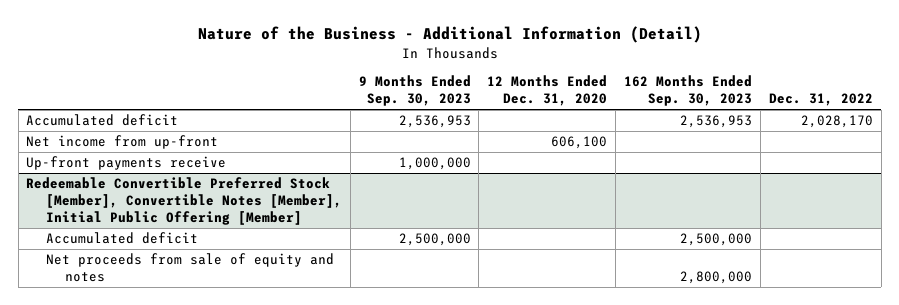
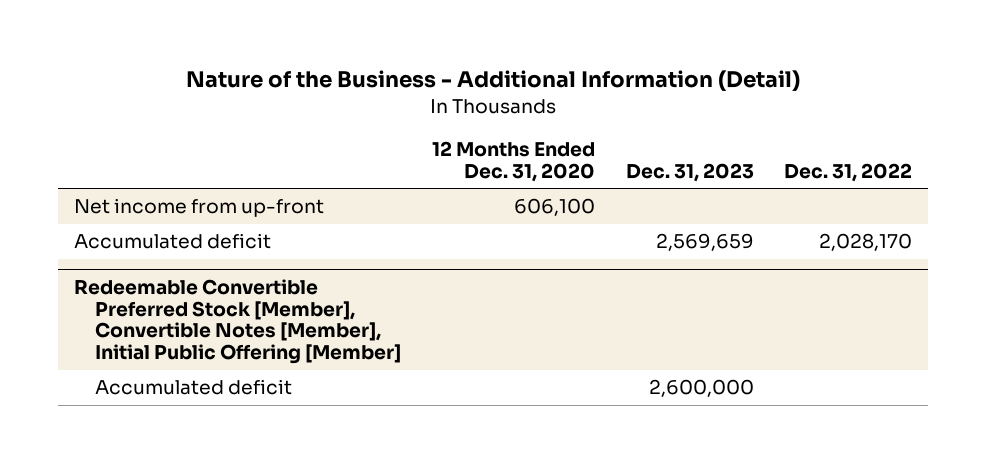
[358,75,471,107] 9 Months Ended Sep. 30, 2023 -> none
[623,75,752,107] 162 Months Ended Sep. 30, 2023 -> none
none -> [625,162,754,182] Dec. 31, 2023
[26,156,227,171] Up-front payments receive -> none
[26,114,179,127] Accumulated deficit -> [73,233,271,250] Accumulated deficit
[45,253,334,283] Net proceeds from sale of equity and notes -> none

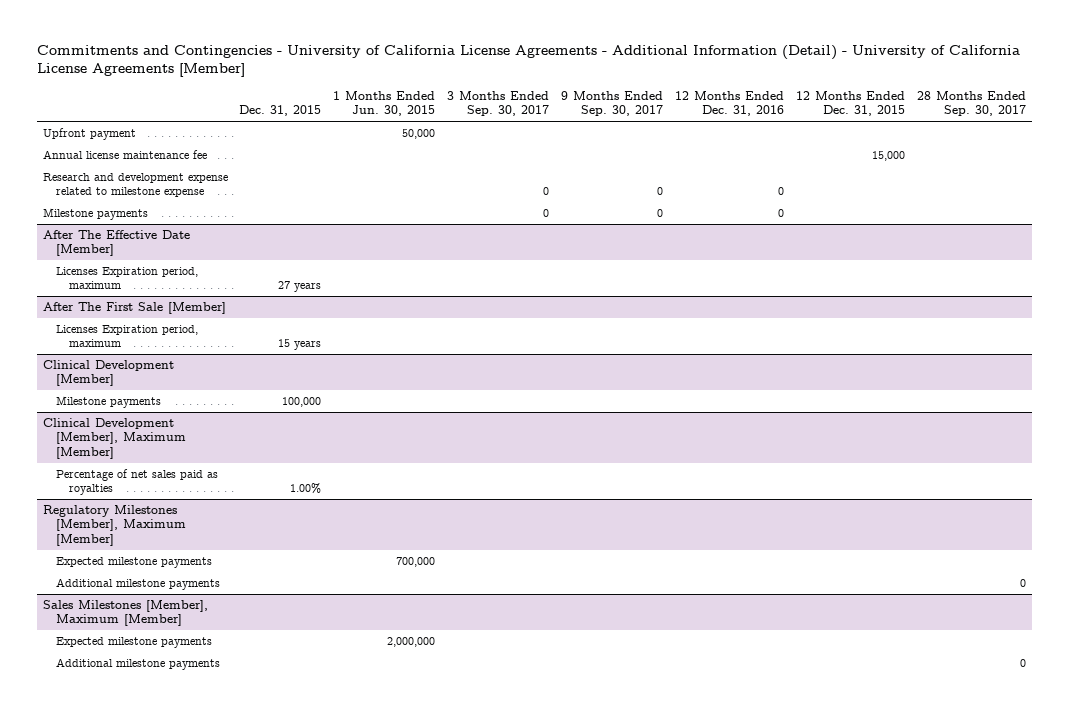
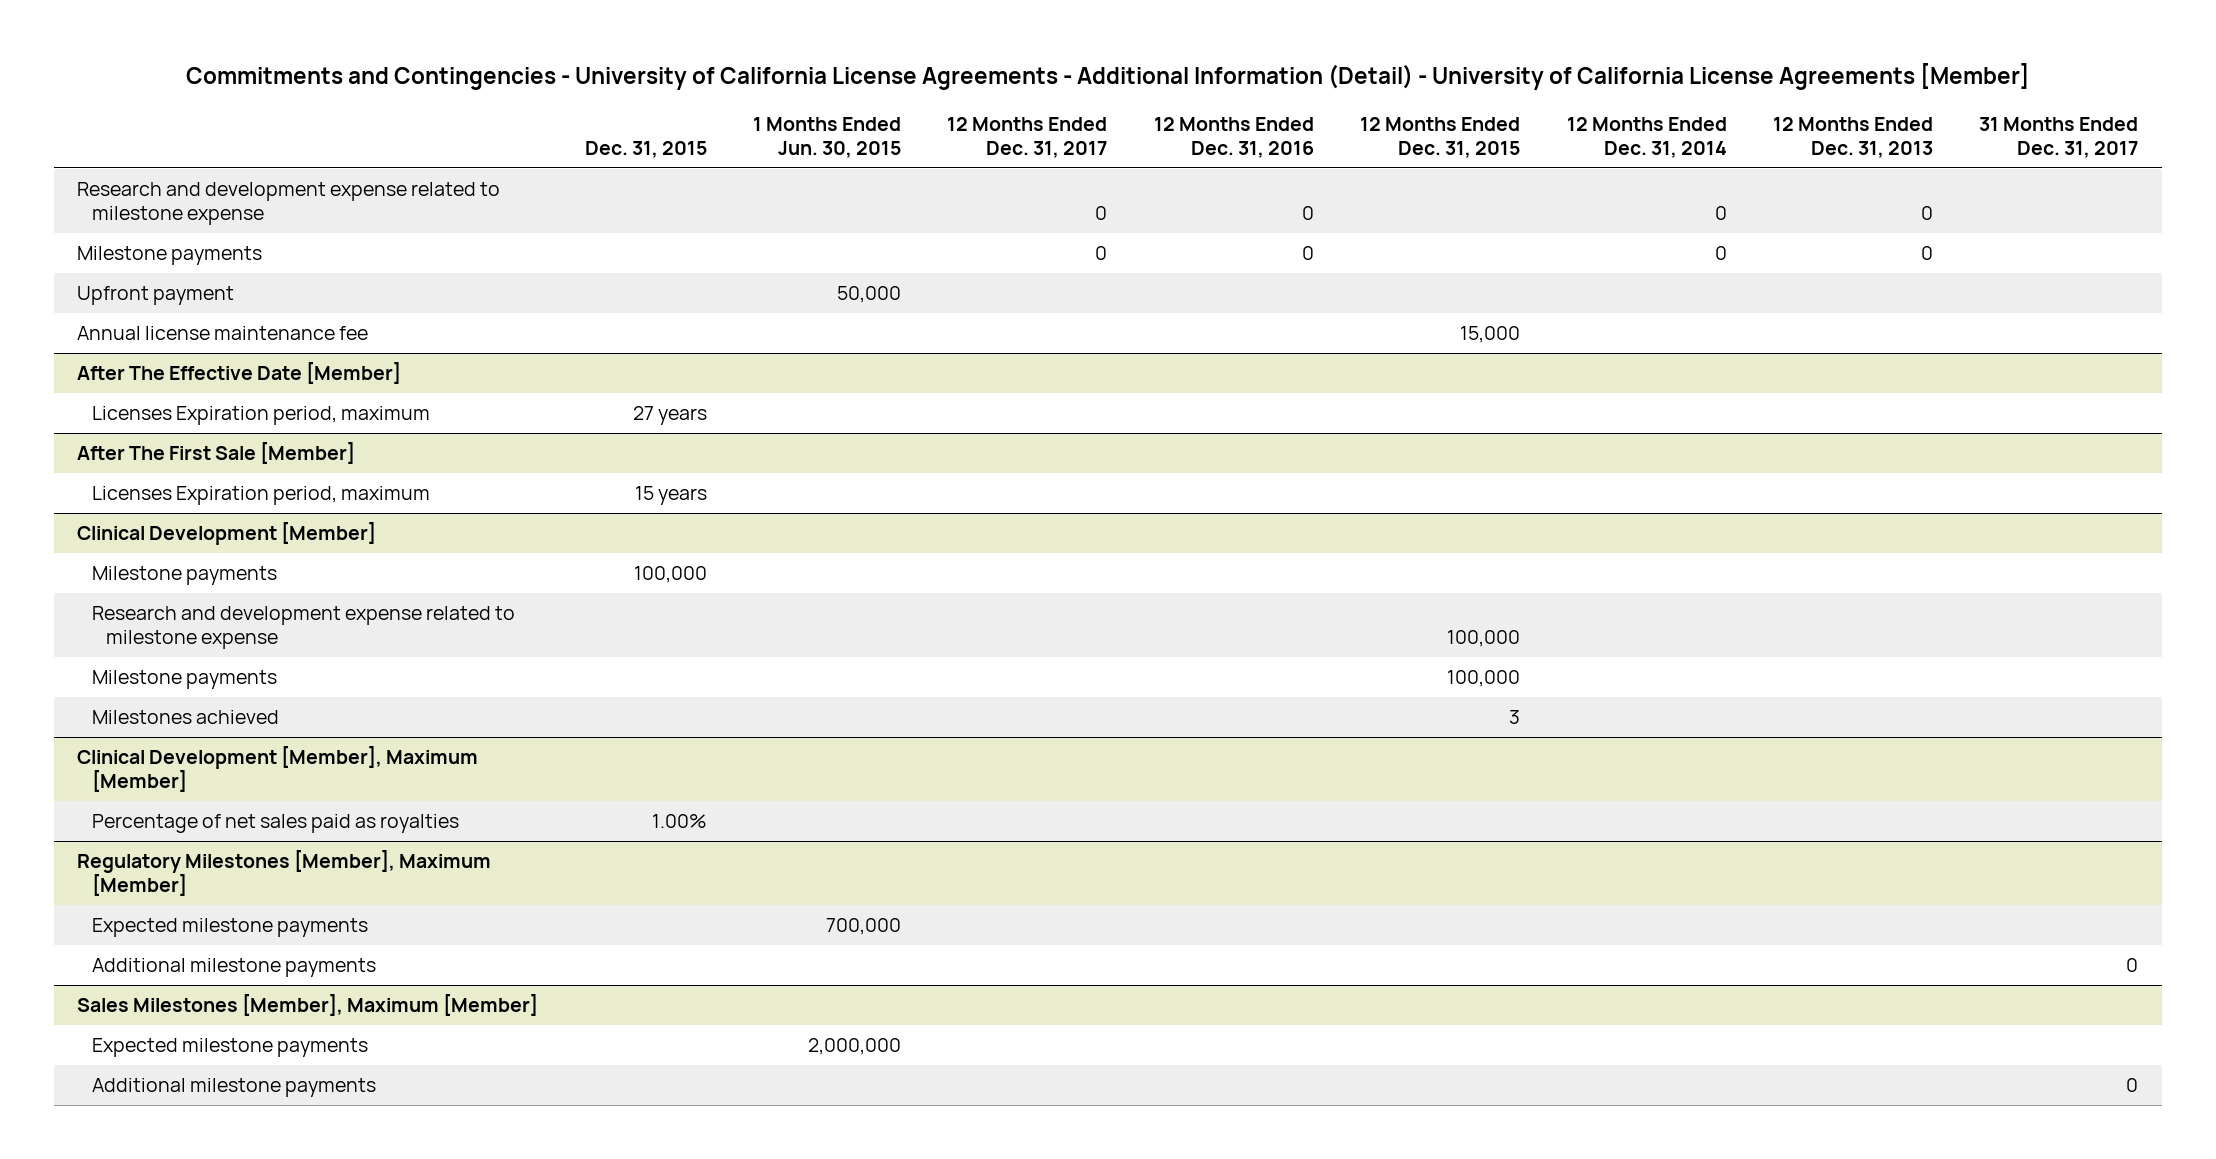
[447,90,550,117] 3 Months Ended Sep. 30, 2017 -> none
[561,90,664,117] 9 Months Ended Sep. 30, 2017 -> none
[917,90,1027,117] 28 Months Ended Sep. 30, 2017 -> none
none -> [947,116,1108,159] 12 Months Ended Dec. 31, 2017
none -> [1566,116,1727,159] 12 Months Ended Dec. 31, 2014
none -> [1773,116,1934,159] 12 Months Ended Dec. 31, 2013
none -> [1979,116,2139,159] 31 Months Ended Dec. 31, 2017
[42,127,136,140] Upfront payment -> [77,285,235,305] Upfront payment
[42,149,207,159] Annual license maintenance fee -> [77,325,369,340] Annual license maintenance fee
none -> [91,605,515,650] Research and development expense related to milestone expense
none -> [91,669,277,689] Milestone payments
none -> [91,709,279,724] Milestones achieved

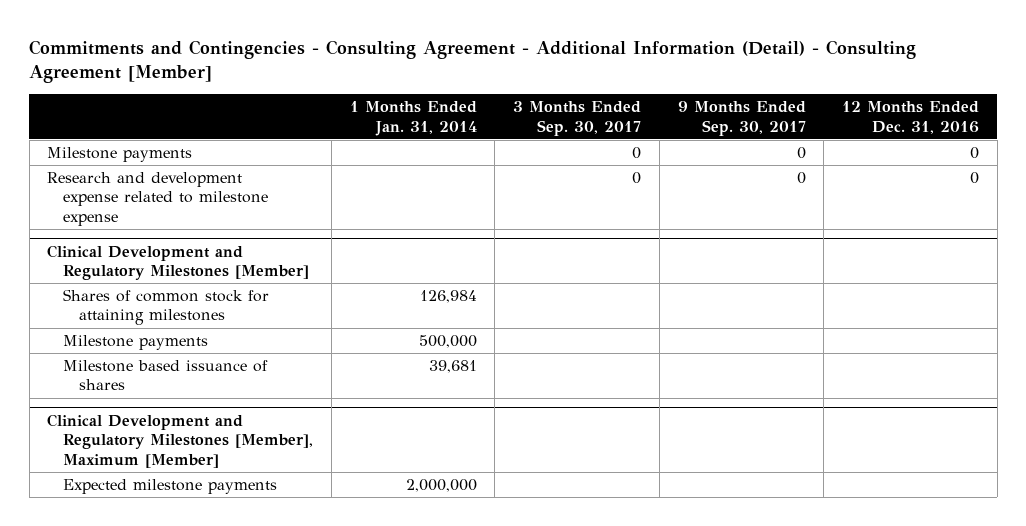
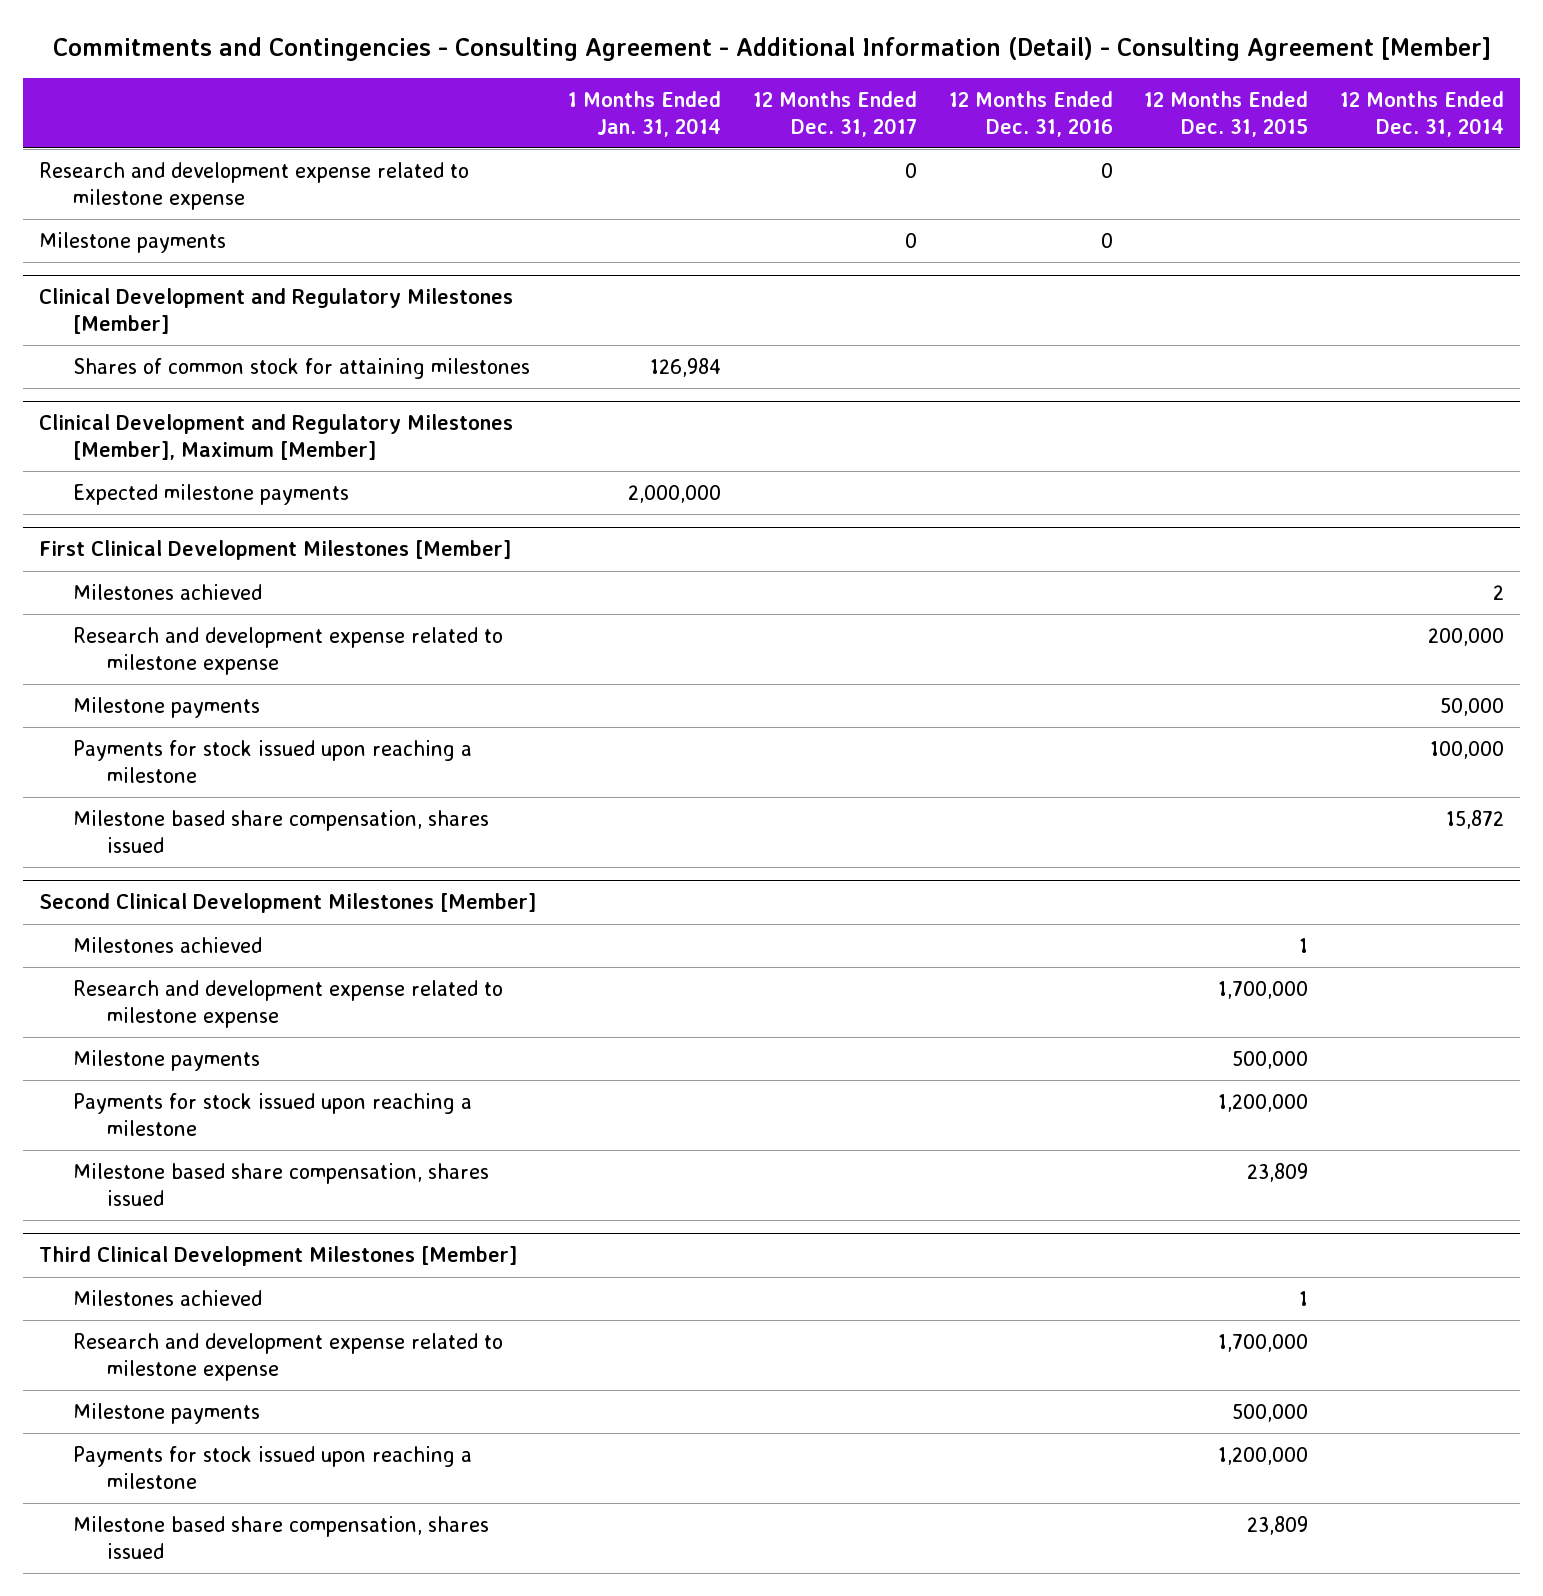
[513,101,642,136] 3 Months Ended Sep. 30, 2017 -> none
[677,101,806,136] 9 Months Ended Sep. 30, 2017 -> none
none -> [752,90,917,137] 12 Months Ended Dec. 31, 2017
none -> [1144,90,1309,137] 12 Months Ended Dec. 31, 2015
none -> [1340,90,1505,137] 12 Months Ended Dec. 31, 2014
[47,147,193,163] Milestone payments -> [38,231,226,253] Milestone payments
[63,335,209,351] Milestone payments -> none
[63,360,269,391] Milestone based issuance of shares -> none
none -> [38,540,511,561] First Clinical Development Milestones [Member]
none -> [73,583,263,600] Milestones achieved
none -> [73,626,504,675] Research and development expense related to milestone expense
none -> [73,696,261,718] Milestone payments
none -> [73,739,473,783] Payments for stock issued upon reaching a milestone
none -> [73,809,490,853] Milestone based share compensation, shares issued
none -> [38,893,536,914] Second Clinical Development Milestones [Member]
none -> [73,936,263,953] Milestones achieved
none -> [73,979,504,1028] Research and development expense related to milestone expense
none -> [73,1049,261,1071] Milestone payments
none -> [73,1092,473,1136] Payments for stock issued upon reaching a milestone
none -> [73,1162,490,1206] Milestone based share compensation, shares issued
none -> [38,1246,517,1267] Third Clinical Development Milestones [Member]
none -> [73,1289,263,1306] Milestones achieved
none -> [73,1332,504,1381] Research and development expense related to milestone expense
none -> [73,1402,261,1424] Milestone payments
none -> [73,1445,473,1489] Payments for stock issued upon reaching a milestone
none -> [73,1515,490,1559] Milestone based share compensation, shares issued

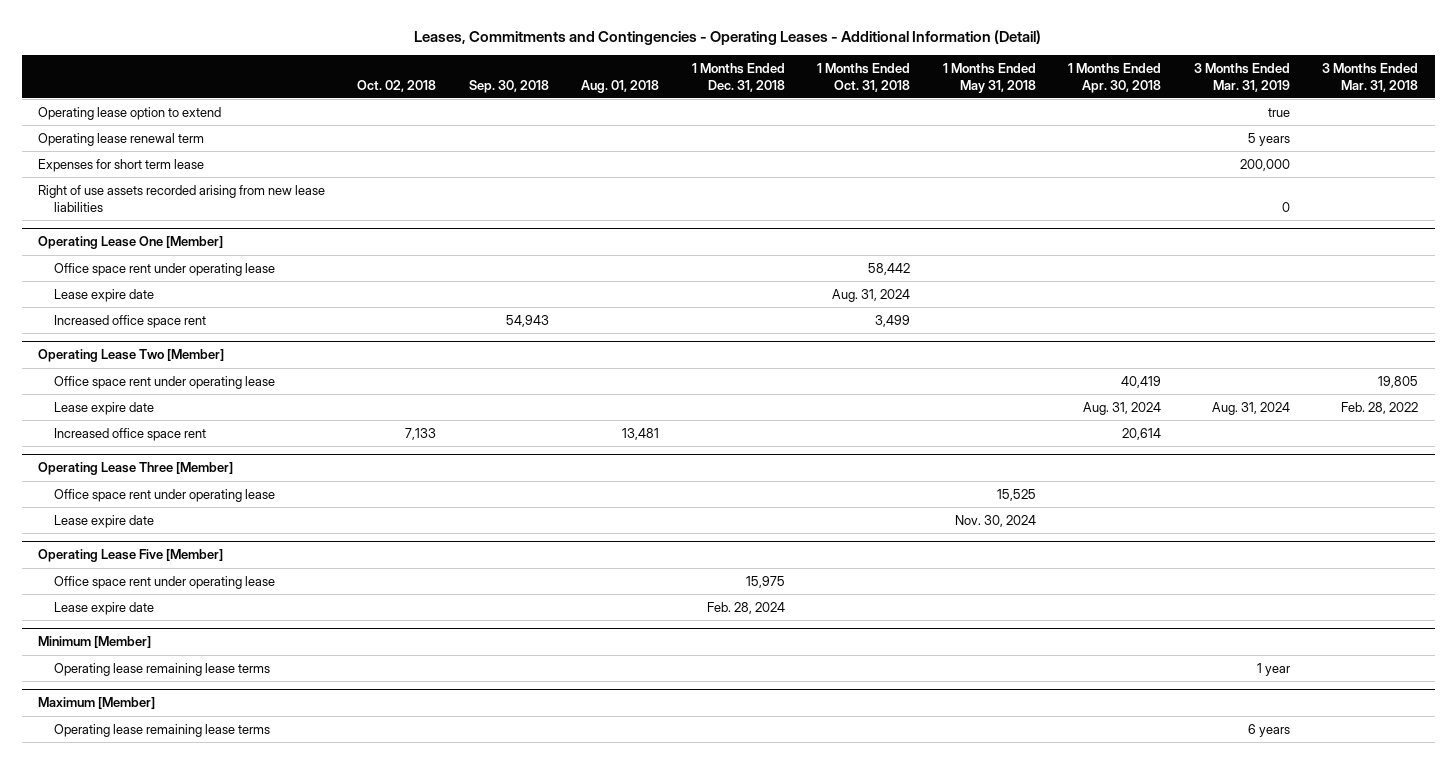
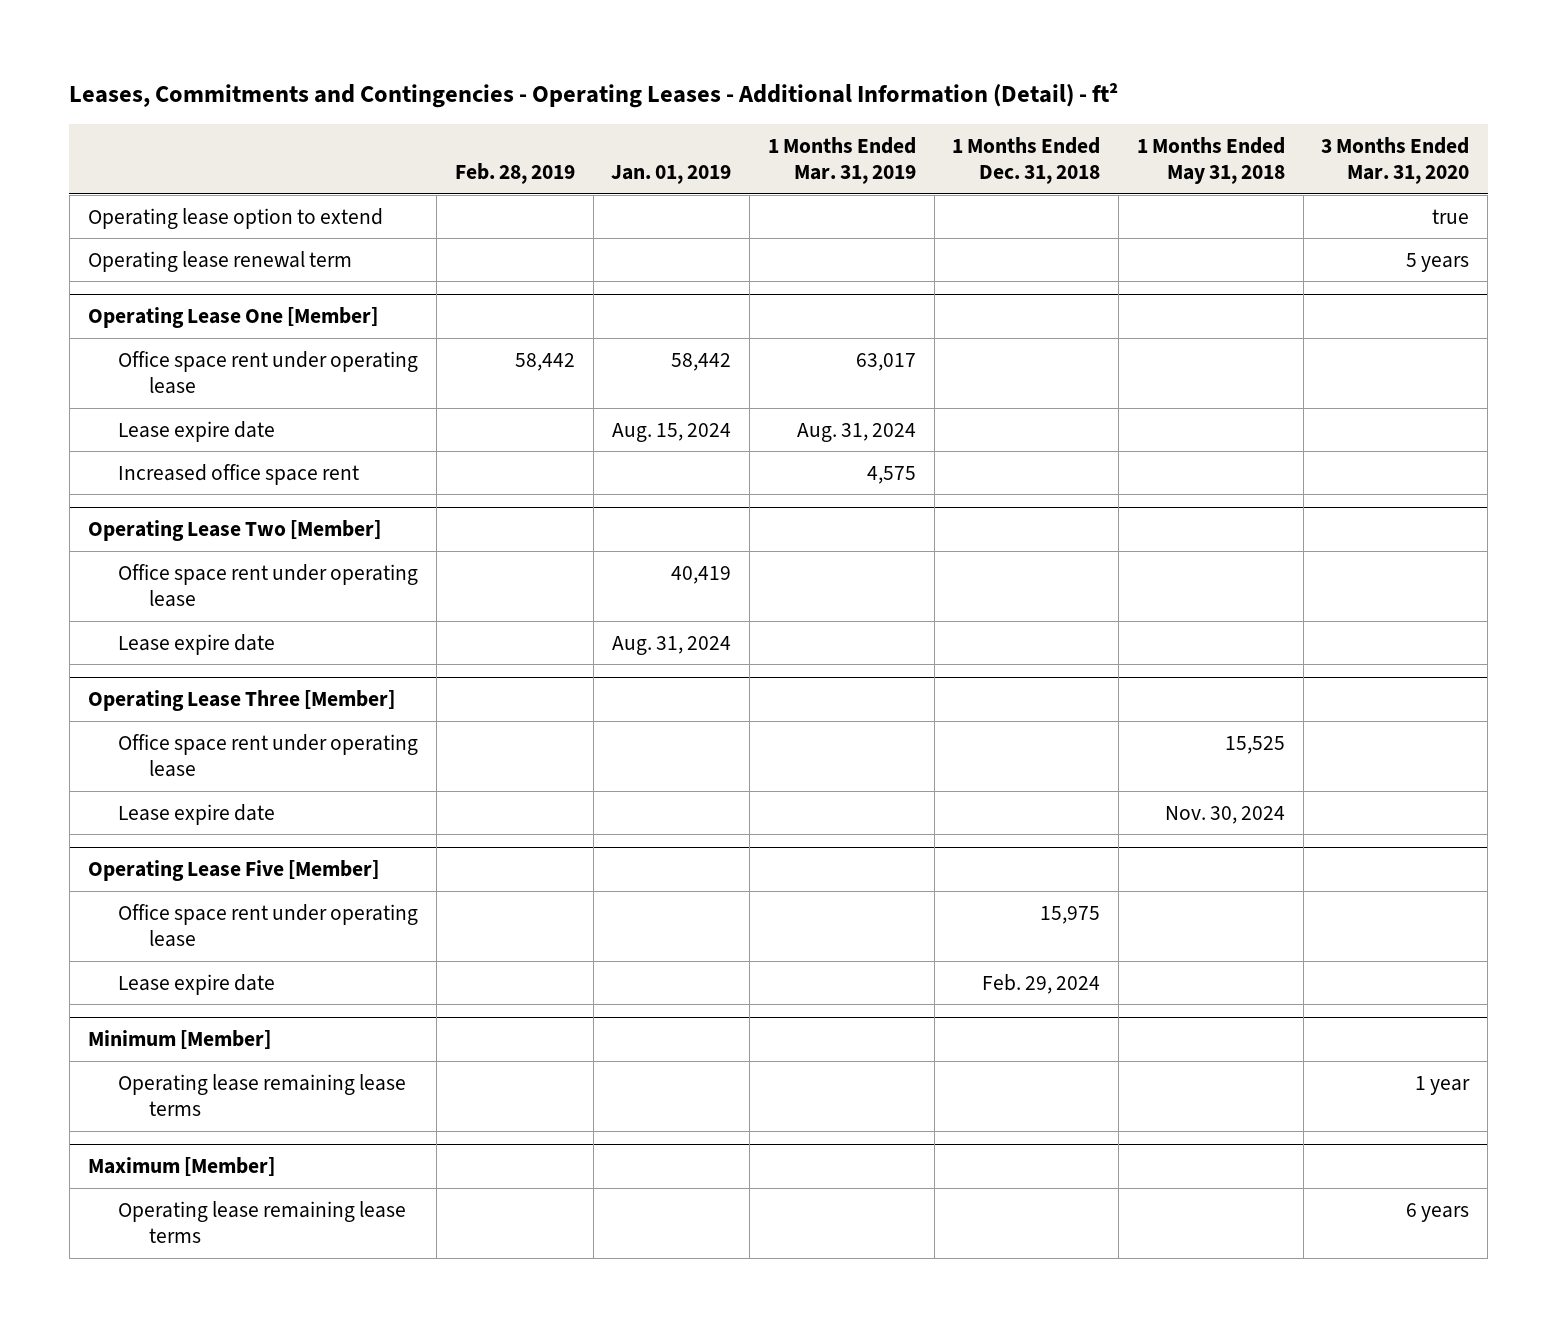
[414,29,1042,45] Leases, Commitments and Contingencies - Operating Leases - Additional Information (Detail) -> [69,83,1119,109] Leases, Commitments and Contingencies - Operating Leases - Additional Information (Detail) - ft²
[357,79,437,92] Oct. 02, 2018 -> none
[468,79,549,93] Sep. 30, 2018 -> none
[581,79,660,93] Aug. 01, 2018 -> none
[817,62,911,92] 1 Months Ended Oct. 31, 2018 -> none
[1068,62,1162,93] 1 Months Ended Apr. 30, 2018 -> none
[1193,62,1290,92] 3 Months Ended Mar. 31, 2019 -> none
[1322,62,1419,92] 3 Months Ended Mar. 31, 2018 -> none
none -> [454,163,575,185] Feb. 28, 2019
none -> [611,165,732,185] Jan. 01, 2019
none -> [767,136,916,185] 1 Months Ended Mar. 31, 2019
none -> [1321,136,1470,185] 3 Months Ended Mar. 31, 2020
[37,158,204,172] Expenses for short term lease -> none
[37,184,325,212] Right of use assets recorded arising from new lease liabilities -> none
[54,427,207,441] Increased office space rent -> none
[706,601,785,614] Feb. 28, 2024 -> [982,973,1101,994] Feb. 29, 2024

